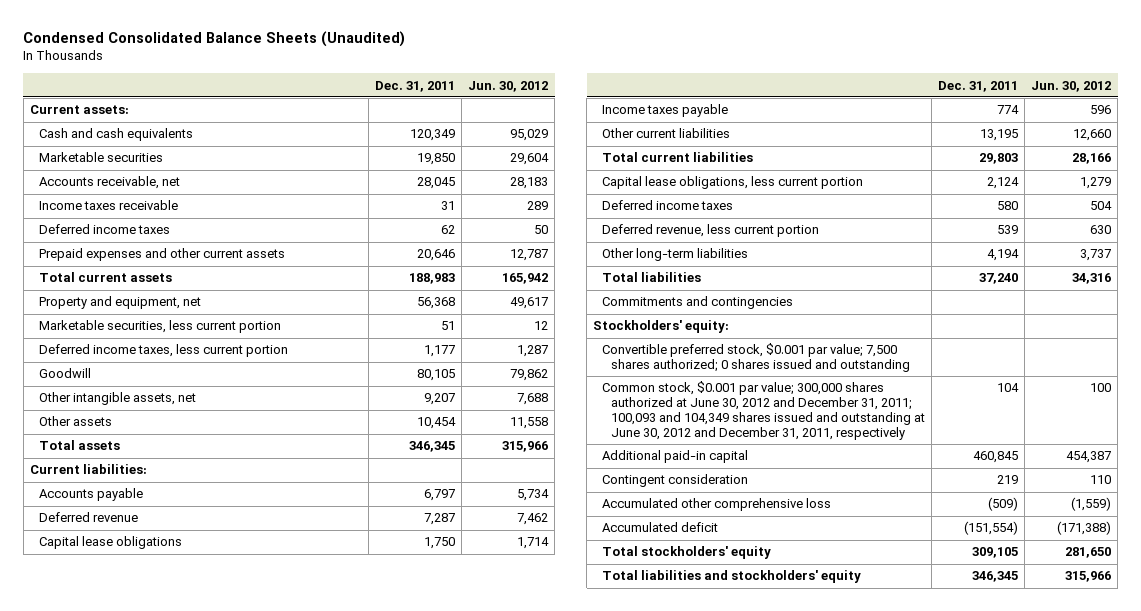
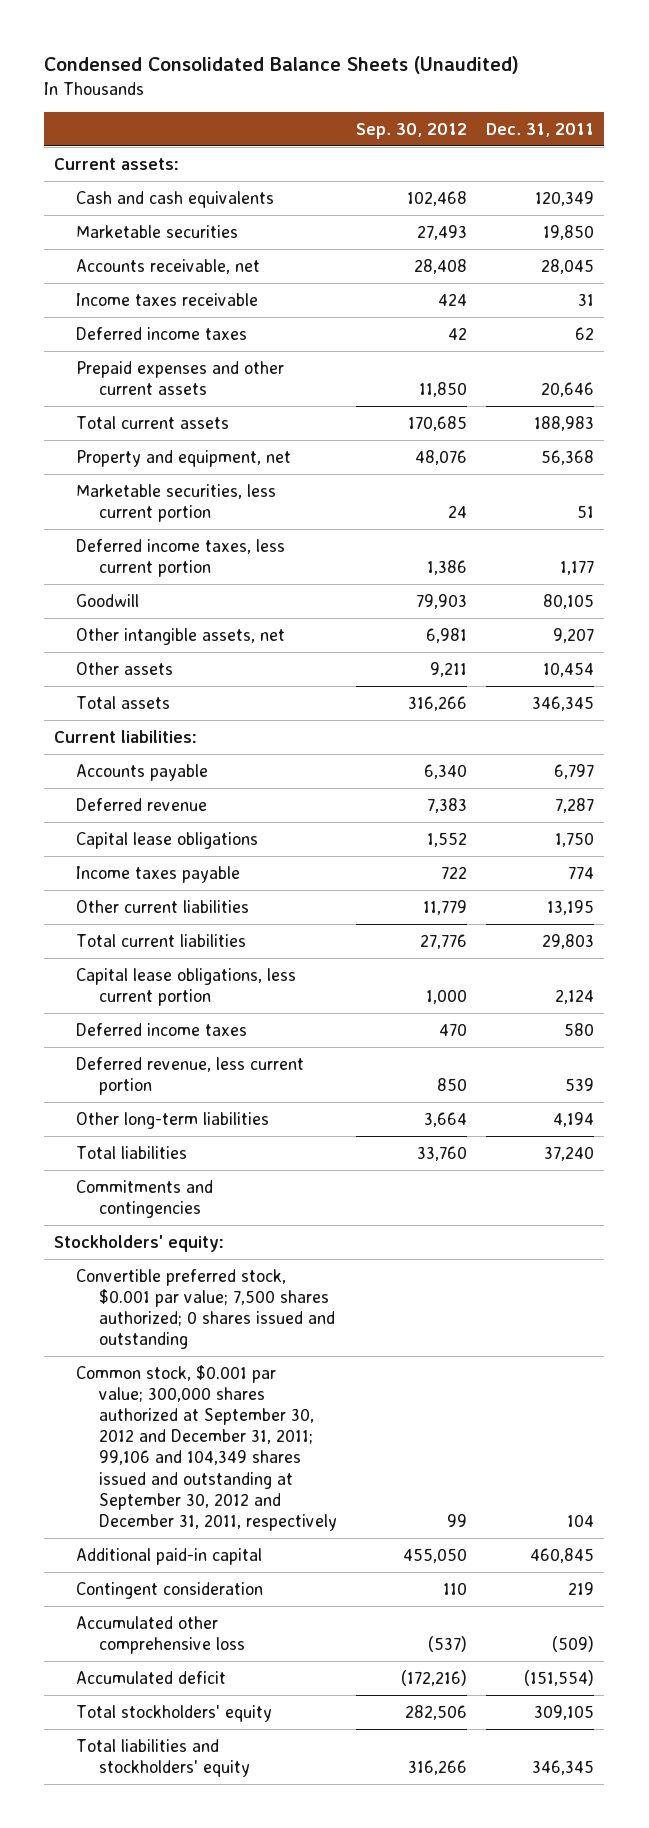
[468,80,549,92] Jun. 30, 2012 -> none
none -> [356,122,468,139] Sep. 30, 2012
[602,381,926,440] Common stock, $0.001 par value; 300,000 shares authorized at June 30, 2012 and December 31, 2011; 100,093 and 104,349 shares issued and outstanding at June 30, 2012 and December 31, 2011, respectively -> [76,1364,337,1531] Common stock, $0.001 par value; 300,000 shares authorized at September 30, 2012 and December 31, 2011; 99,106 and 104,349 shares issued and outstanding at September 30, 2012 and December 31, 2011, respectively

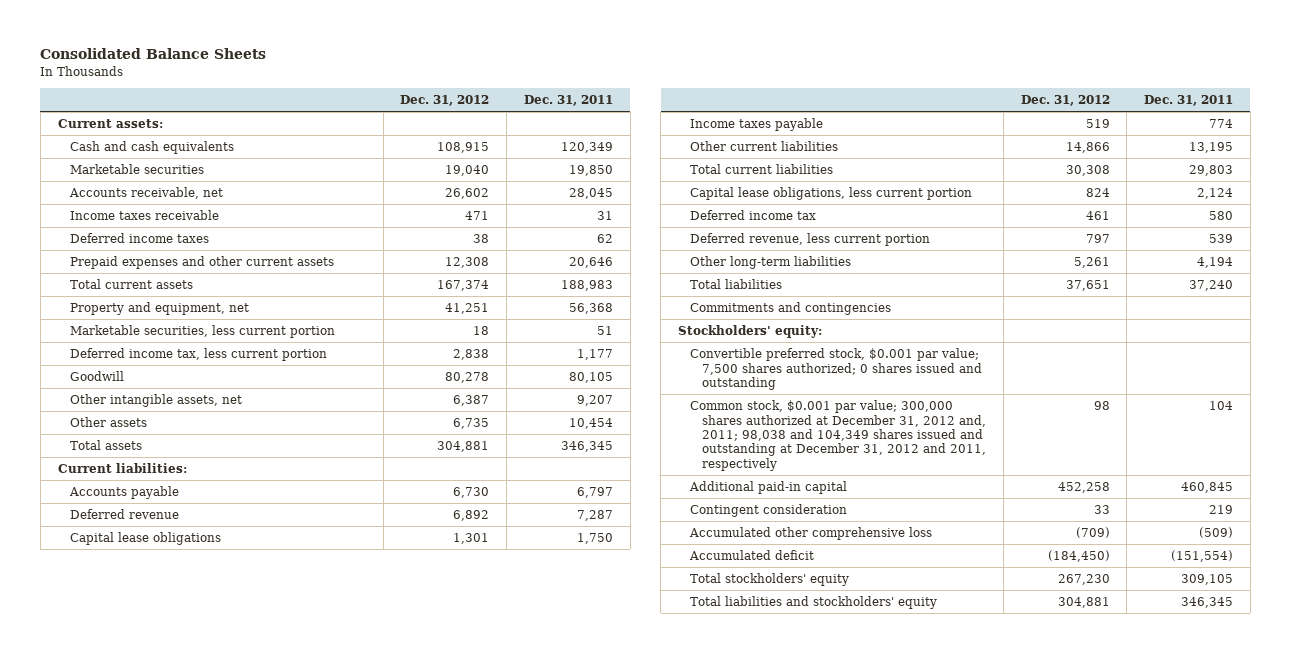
[44,56,520,75] Condensed Consolidated Balance Sheets (Unaudited) -> [40,48,267,60] Consolidated Balance Sheets
[356,122,468,139] Sep. 30, 2012 -> none
none -> [400,94,490,106] Dec. 31, 2012
[76,538,286,577] Deferred income taxes, less current portion -> [69,348,327,362] Deferred income tax, less current portion
[76,1022,248,1036] Deferred income taxes -> [689,210,816,221] Deferred income tax
[76,1364,337,1531] Common stock, $0.001 par value; 300,000 shares authorized at September 30, 2012 and December 31, 2011; 99,106 and 104,349 shares issued and outstanding at September 30, 2012 and December 31, 2011, respectively -> [689,400,986,471] Common stock, $0.001 par value; 300,000 shares authorized at December 31, 2012 and, 2011; 98,038 and 104,349 shares issued and outstanding at December 31, 2012 and 2011, respectively

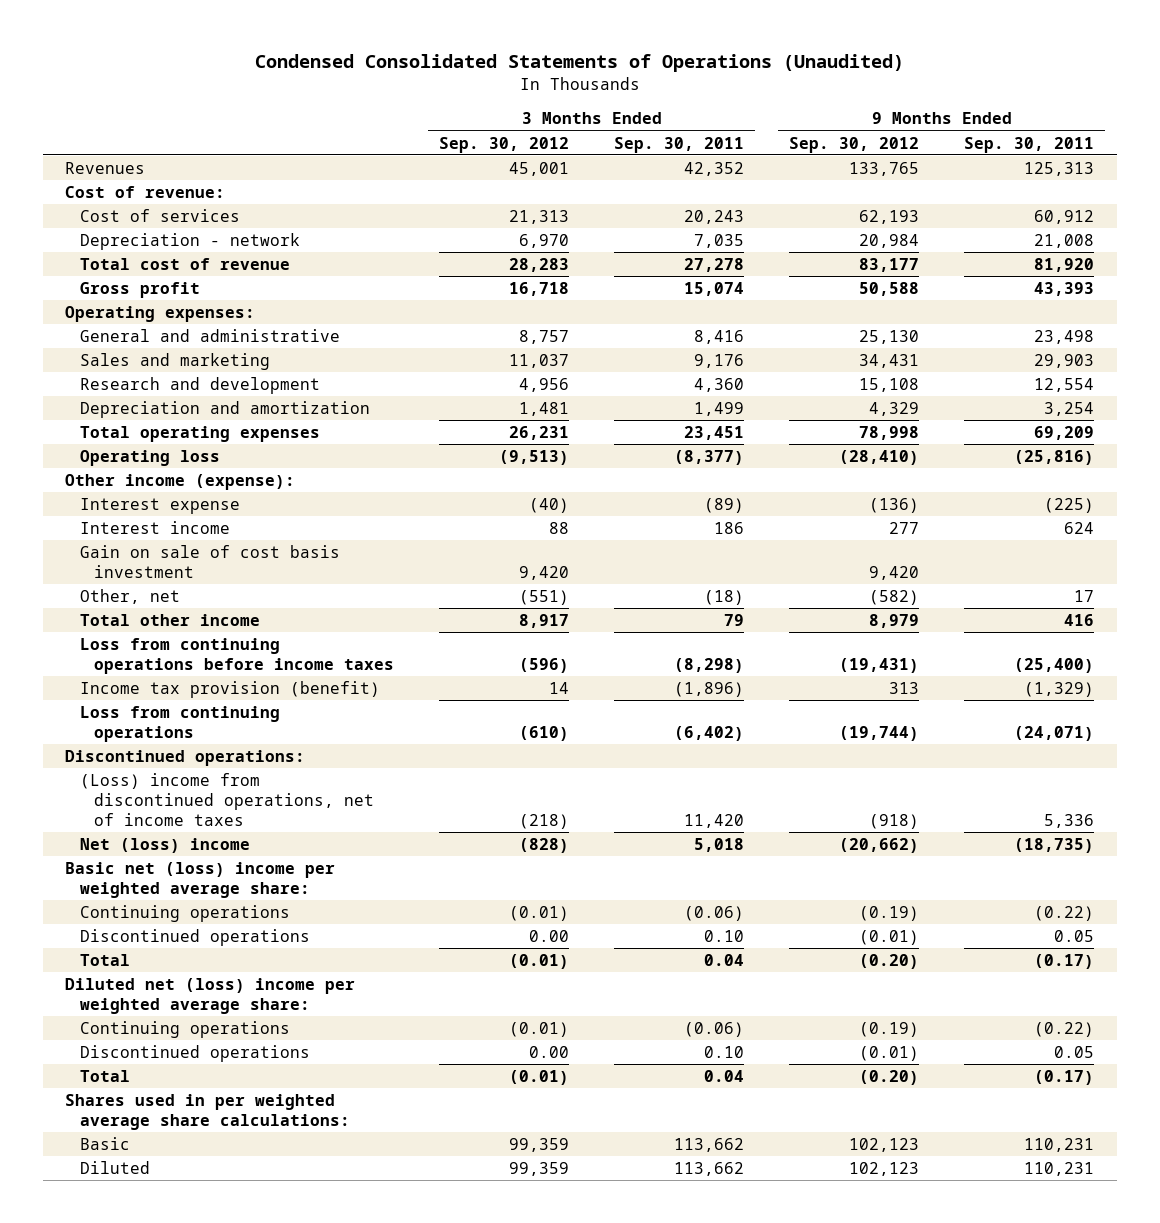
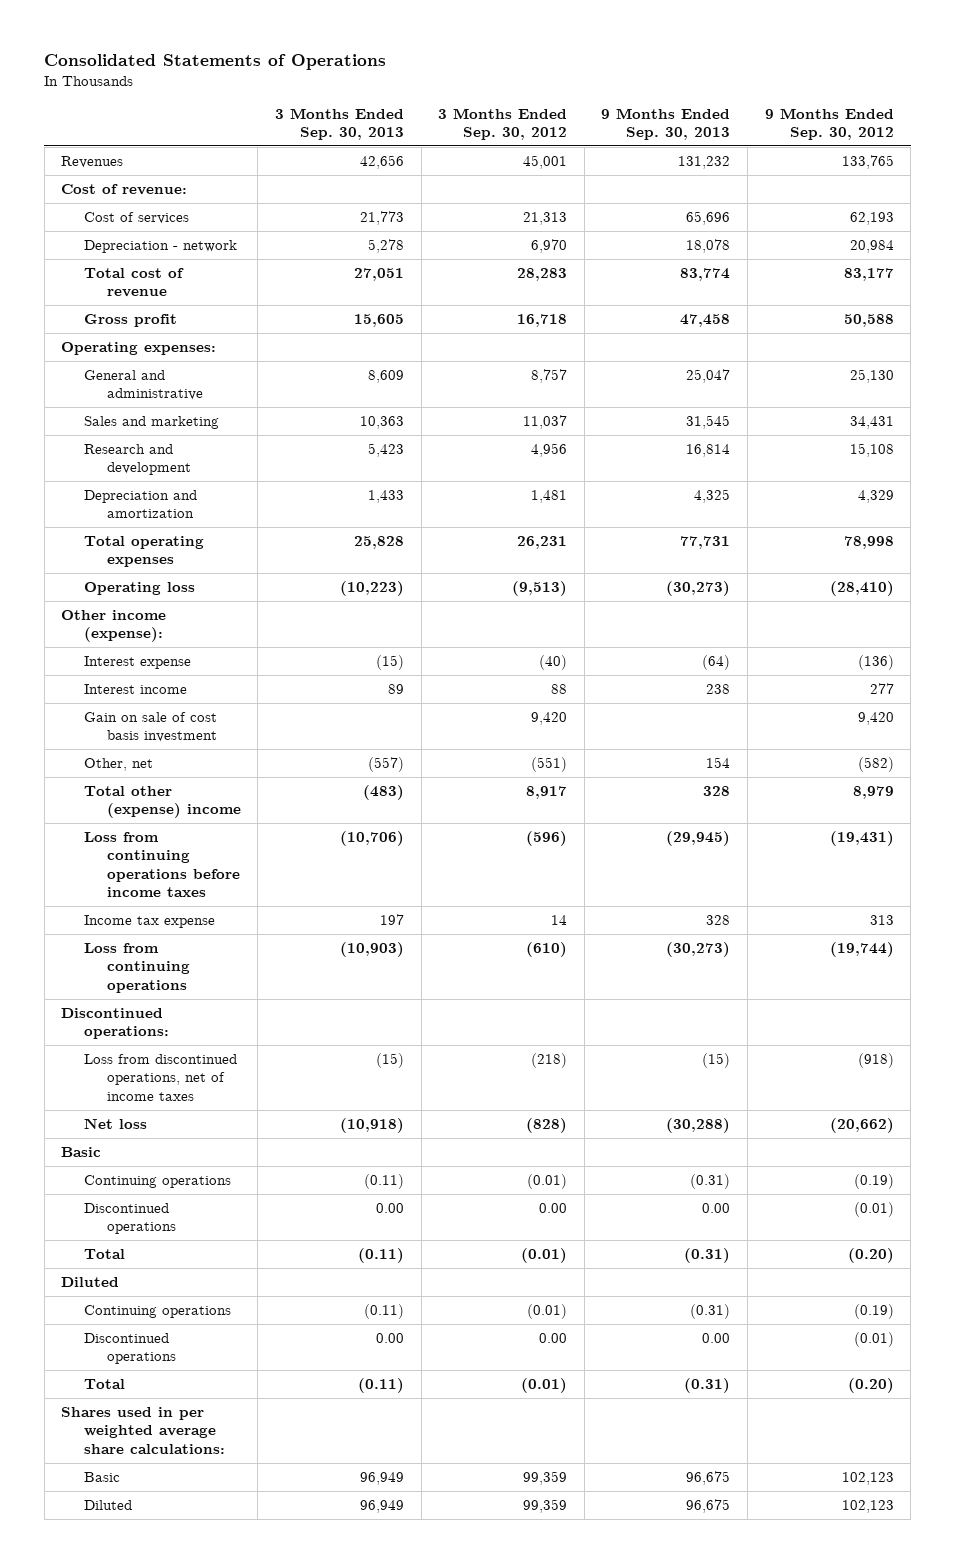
[254,54,904,73] Condensed Consolidated Statements of Operations (Unaudited) -> [44,54,387,71] Consolidated Statements of Operations
[614,136,745,153] Sep. 30, 2011 -> none
[964,136,1095,153] Sep. 30, 2011 -> none
none -> [275,107,405,141] 3 Months Ended Sep. 30, 2013
none -> [601,107,731,141] 9 Months Ended Sep. 30, 2013
[79,613,260,626] Total other income -> [83,785,241,819] Total other (expense) income
[79,680,380,698] Income tax provision (benefit) -> [83,914,215,928] Income tax expense
[65,861,336,899] Basic net (loss) income per weighted average share: -> none
[79,772,375,827] (Loss) income from discontinued operations, net of income taxes -> [83,1053,237,1101] Loss from discontinued operations, net of income taxes
[79,837,250,853] Net (loss) income -> [83,1117,147,1129] Net loss
none -> [61,1146,102,1157] Basic
[65,977,356,1015] Diluted net (loss) income per weighted average share: -> [61,1276,120,1287] Diluted

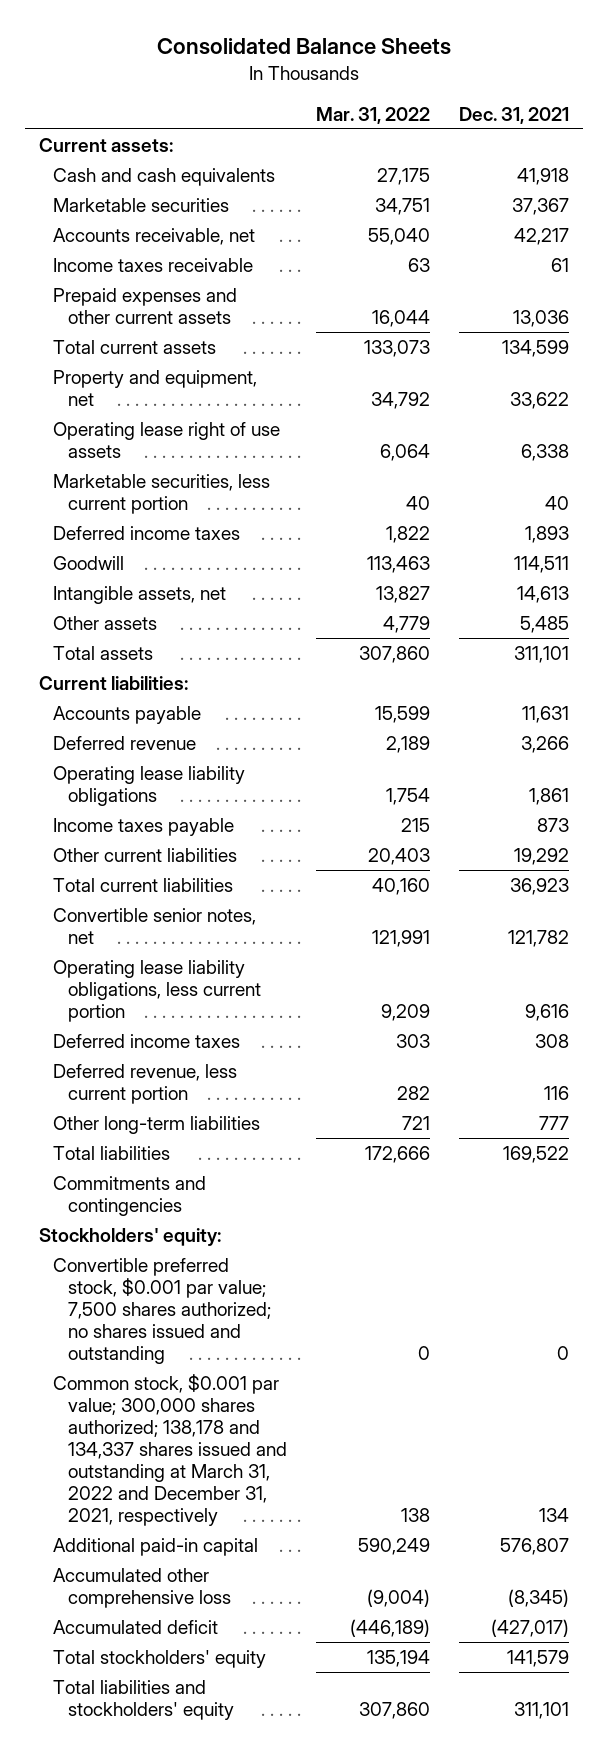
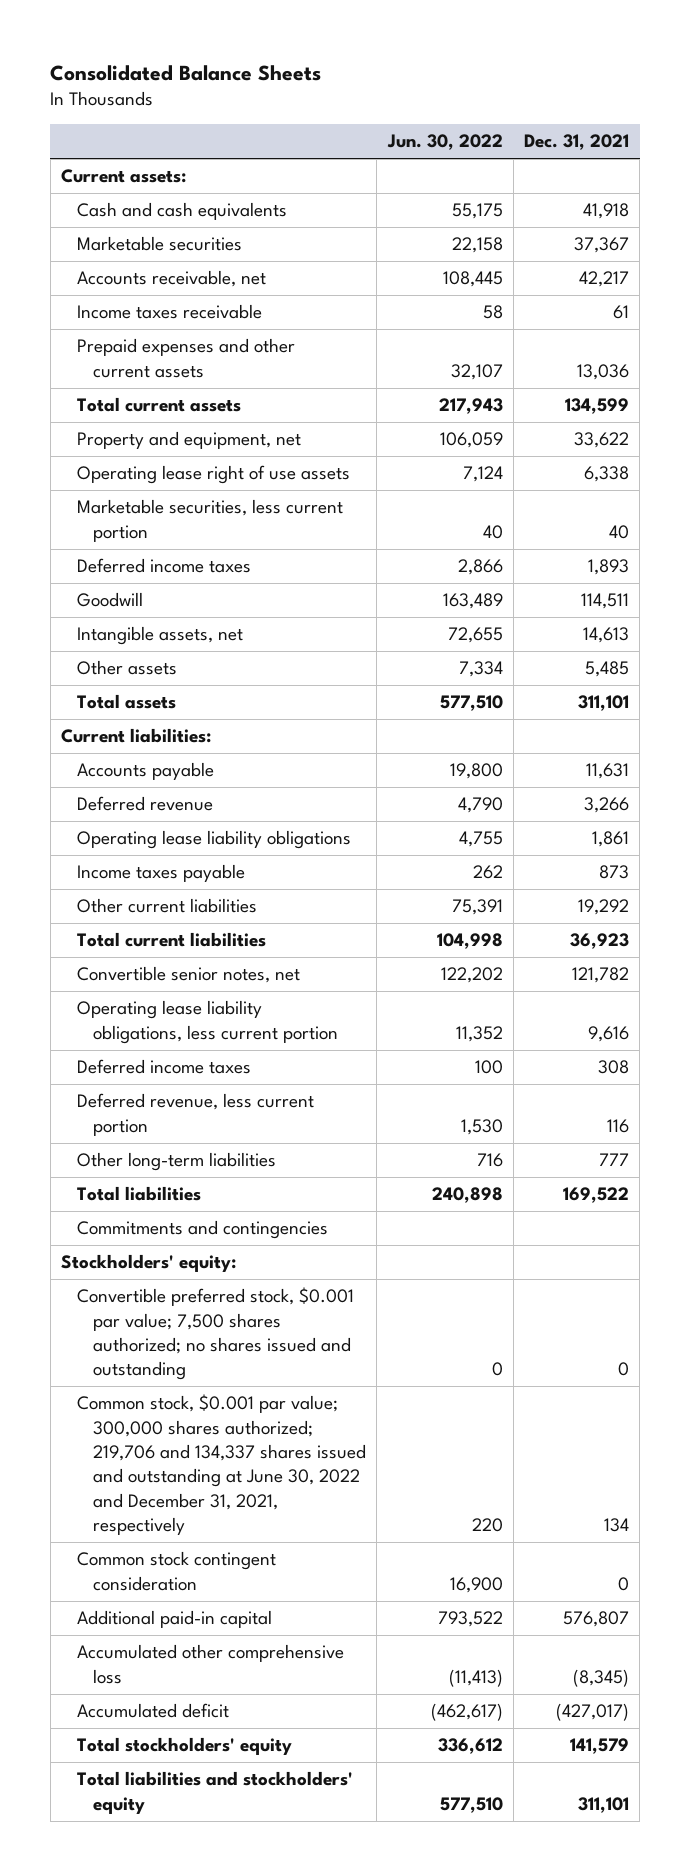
[315,106,430,124] Mar. 31, 2022 -> none
none -> [386,134,503,151] Jun. 30, 2022
[53,1373,287,1526] Common stock, $0.001 par value; 300,000 shares authorized; 138,178 and 134,337 shares issued and outstanding at March 31, 2022 and December 31, 2021, respectively -> [77,1394,367,1536] Common stock, $0.001 par value; 300,000 shares authorized; 219,706 and 134,337 shares issued and outstanding at June 30, 2022 and December 31, 2021, respectively
none -> [77,1551,277,1591] Common stock contingent consideration

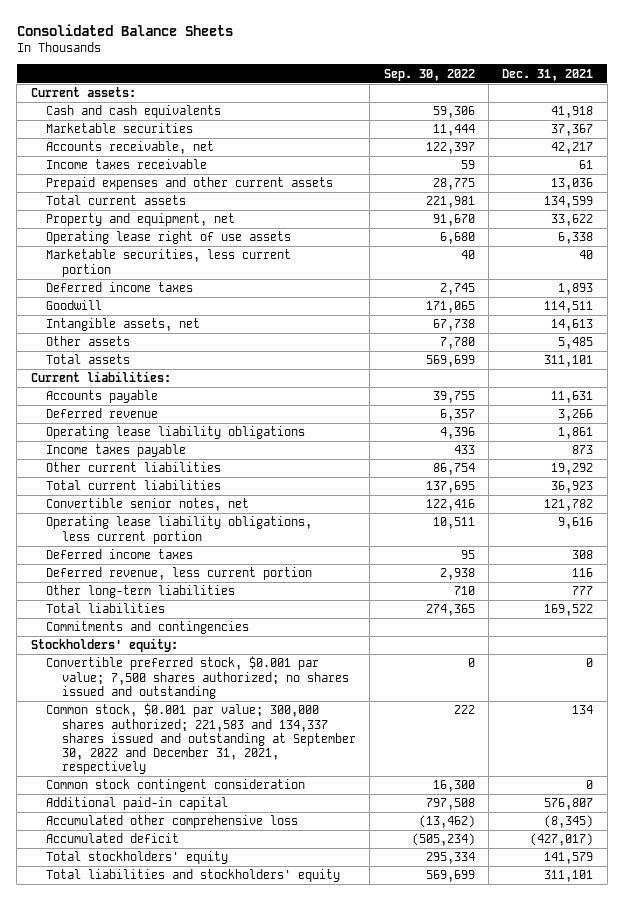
[386,134,503,151] Jun. 30, 2022 -> none
none -> [383,68,475,81] Sep. 30, 2022
[77,1394,367,1536] Common stock, $0.001 par value; 300,000 shares authorized; 219,706 and 134,337 shares issued and outstanding at June 30, 2022 and December 31, 2021, respectively -> [46,703,356,775] Common stock, $0.001 par value; 300,000 shares authorized; 221,583 and 134,337 shares issued and outstanding at September 30, 2022 and December 31, 2021, respectively

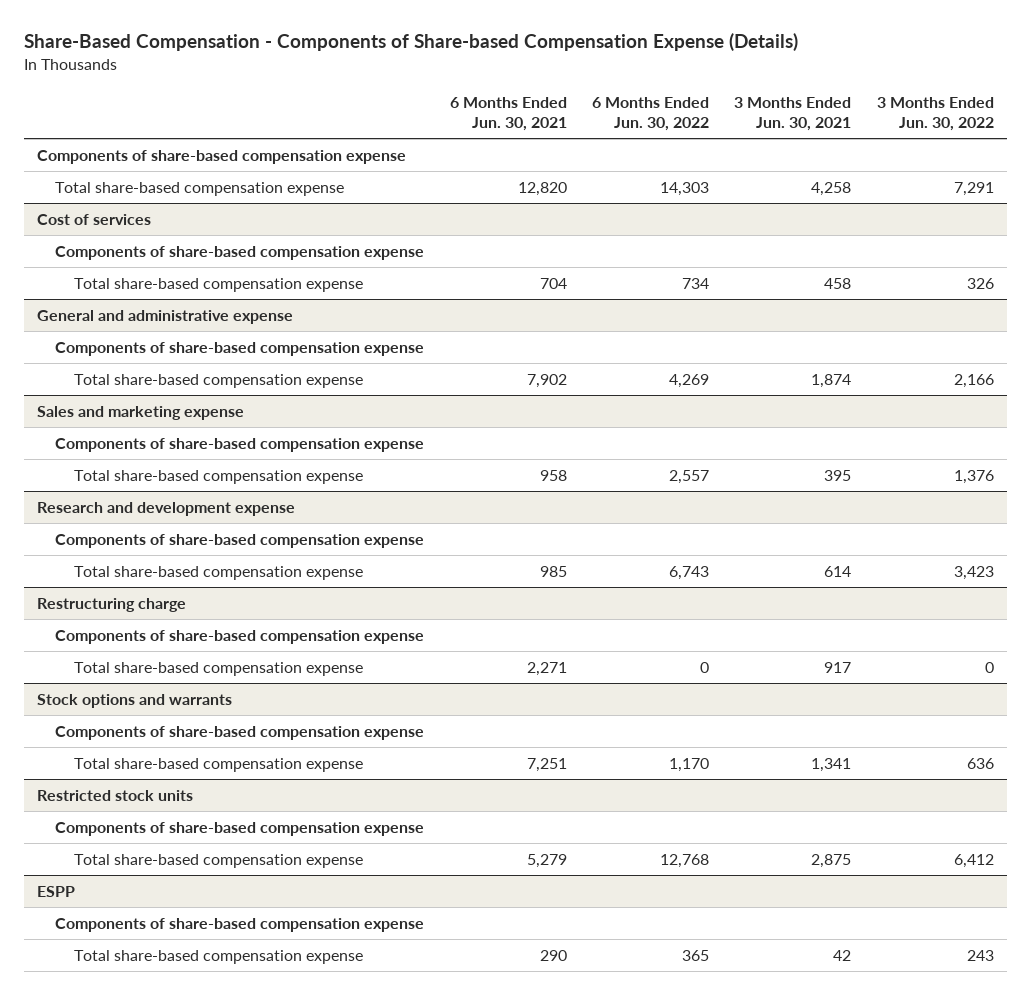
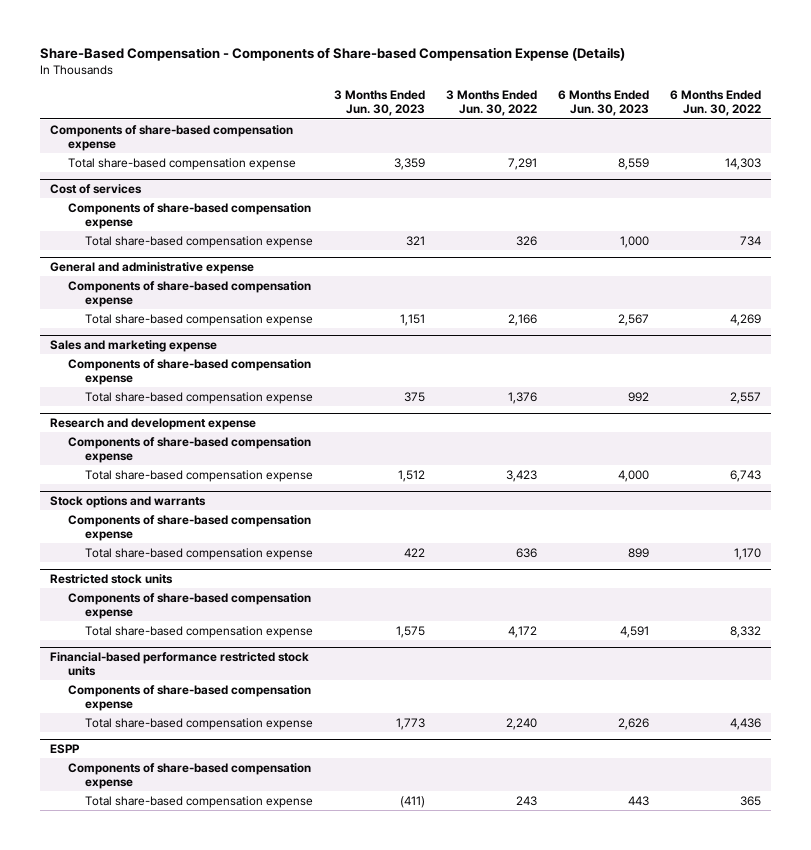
[449,96,567,131] 6 Months Ended Jun. 30, 2021 -> none
[734,96,852,131] 3 Months Ended Jun. 30, 2021 -> none
none -> [333,90,425,117] 3 Months Ended Jun. 30, 2023
none -> [557,90,649,117] 6 Months Ended Jun. 30, 2023
[36,597,186,612] Restructuring charge -> none
[55,629,425,644] Components of share-based compensation expense -> none
[73,661,363,676] Total share-based compensation expense -> none
[659,853,709,868] 12,768 -> [729,625,761,638] 8,332
[953,853,994,868] 6,412 -> [507,625,537,638] 4,172
none -> [50,651,310,676] Financial-based performance restricted stock units
none -> [67,684,311,711] Components of share-based compensation expense
none -> [85,717,314,730] Total share-based compensation expense

